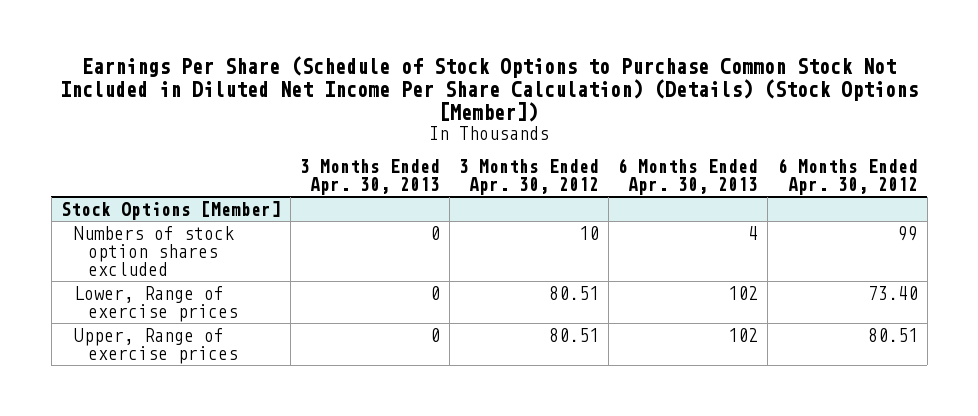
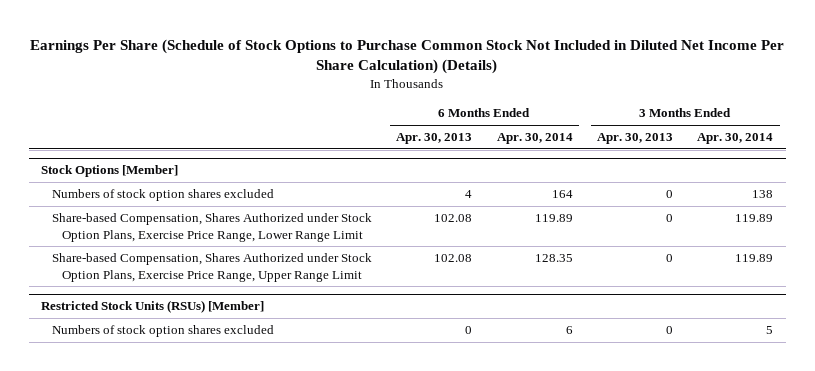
[60,55,919,122] Earnings Per Share (Schedule of Stock Options to Purchase Common Stock Not Included in Diluted Net Income Per Share Calculation) (Details) (Stock Options [Member]) -> [30,38,785,75] Earnings Per Share (Schedule of Stock Options to Purchase Common Stock Not Included in Diluted Net Income Per Share Calculation) (Details)
[459,159,600,196] 3 Months Ended Apr. 30, 2012 -> none
[777,158,918,196] 6 Months Ended Apr. 30, 2012 -> none
none -> [496,133,573,145] Apr. 30, 2014
none -> [697,133,774,145] Apr. 30, 2014
[74,285,238,322] Lower, Range of exercise prices -> none
[74,327,238,364] Upper, Range of exercise prices -> none
none -> [51,213,372,242] Share-based Compensation, Shares Authorized under Stock Option Plans, Exercise Price Range, Lower Range Limit
none -> [51,253,372,282] Share-based Compensation, Shares Authorized under Stock Option Plans, Exercise Price Range, Upper Range Limit
none -> [41,300,265,314] Restricted Stock Units (RSUs) [Member]
none -> [51,325,274,338] Numbers of stock option shares excluded

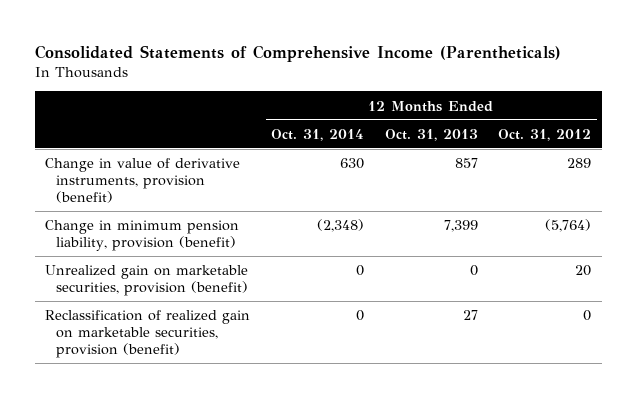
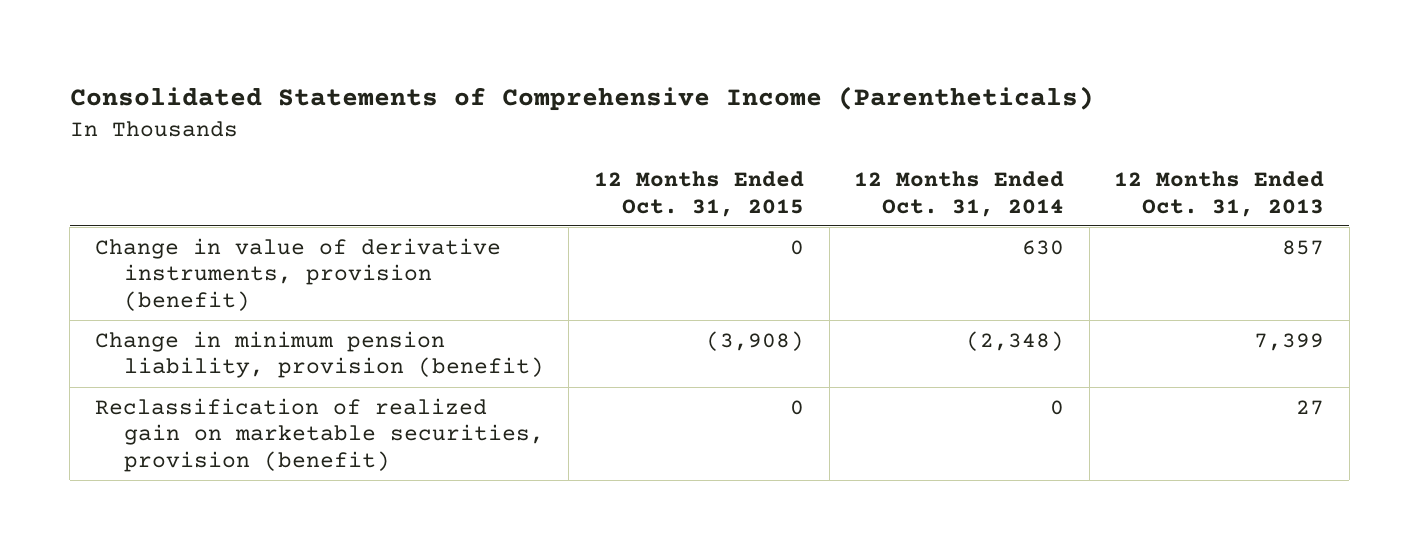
[498,128,592,141] Oct. 31, 2012 -> none
none -> [594,170,805,217] 12 Months Ended Oct. 31, 2015
[45,265,249,296] Unrealized gain on marketable securities, provision (benefit) -> none

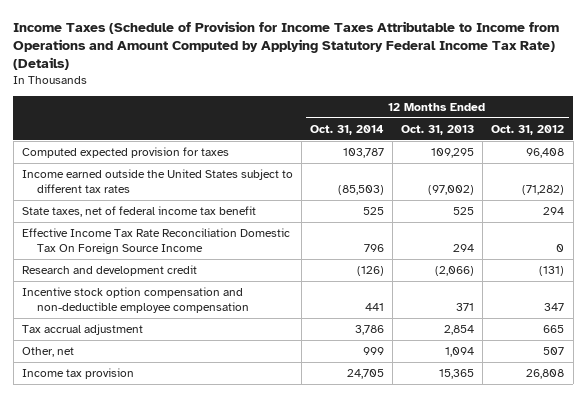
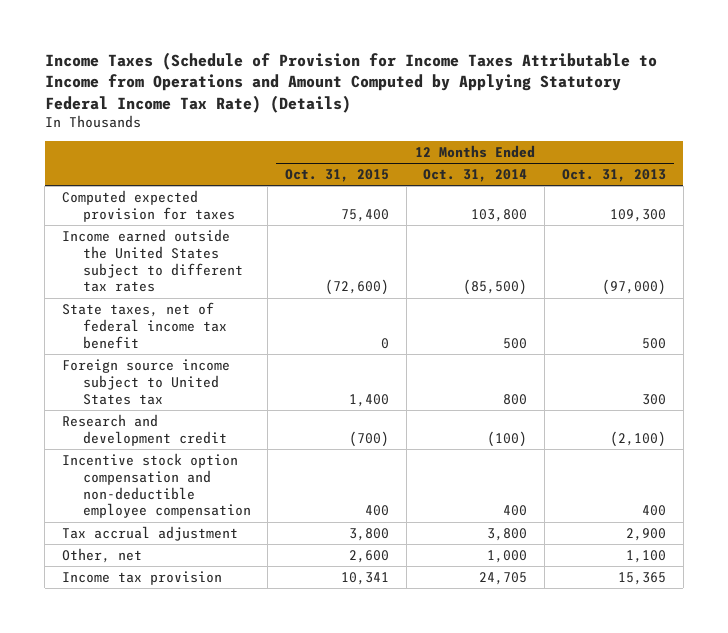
[491,124,565,135] Oct. 31, 2012 -> none
none -> [285,169,390,183] Oct. 31, 2015
[343,147,385,158] 103,787 -> [471,208,528,222] 103,800
[431,147,475,158] 109,295 -> [609,208,666,222] 109,300
[338,185,385,196] (85,503) -> [463,279,528,296] (85,500)
[428,185,475,196] (97,002) -> [601,279,666,296] (97,000)
[363,206,385,215] 525 -> [503,337,528,349] 500
[453,206,475,215] 525 -> [641,337,666,349] 500
[21,227,290,255] Effective Income Tax Rate Reconciliation Domestic Tax On Foreign Source Income -> [61,358,230,405] Foreign source income subject to United States tax
[364,244,385,253] 796 -> [503,393,528,405] 800
[453,244,475,253] 294 -> [641,393,666,405] 300
[357,265,385,276] (126) -> [487,430,528,447] (100)
[435,265,475,276] (2,066) -> [609,430,666,447] (2,100)
[365,303,385,312] 441 -> [503,505,528,517] 400
[456,303,475,312] 371 -> [641,505,666,517] 400
[355,324,385,335] 3,786 -> [487,527,528,541] 3,800
[444,324,475,335] 2,854 -> [625,527,666,541] 2,900
[363,346,385,355] 999 -> [487,549,528,563] 1,000
[445,346,475,357] 1,094 -> [625,549,666,563] 1,100

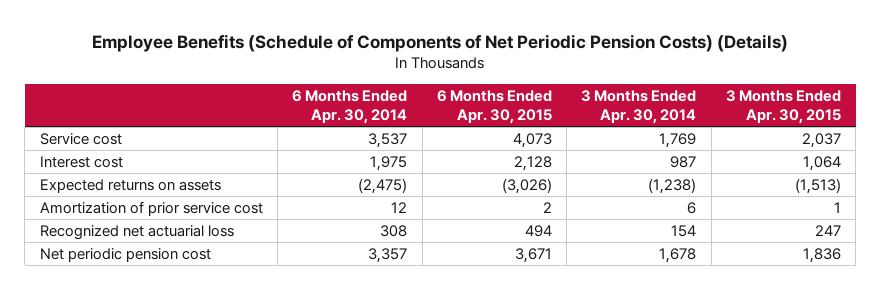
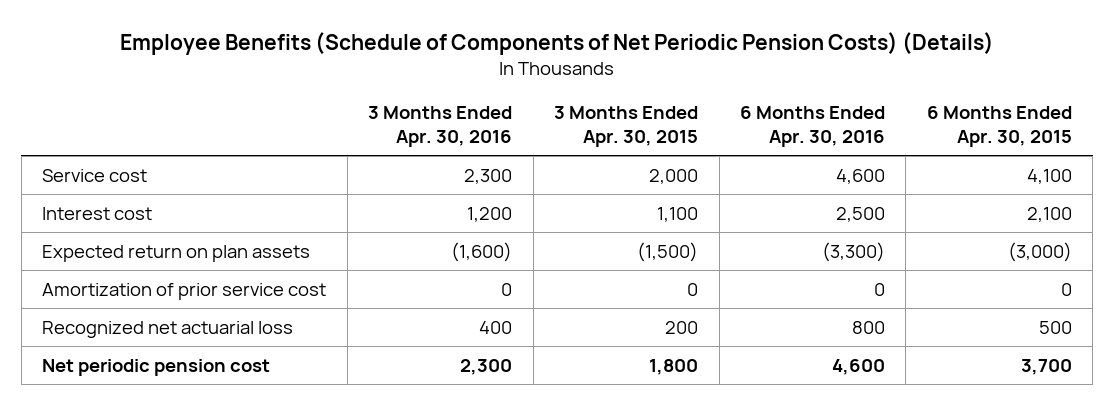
[292,89,408,124] 6 Months Ended Apr. 30, 2014 -> none
[581,89,697,124] 3 Months Ended Apr. 30, 2014 -> none
none -> [368,106,513,147] 3 Months Ended Apr. 30, 2016
none -> [739,106,885,147] 6 Months Ended Apr. 30, 2016
[512,133,552,149] 4,073 -> [1026,168,1072,184] 4,100
[802,133,842,149] 2,037 -> [649,168,699,184] 2,000
[513,156,552,172] 2,128 -> [1026,206,1072,222] 2,100
[803,156,842,172] 1,064 -> [657,206,699,222] 1,100
[39,179,221,194] Expected returns on assets -> [42,244,311,262] Expected return on plan assets
[501,178,552,195] (3,026) -> [1007,241,1072,262] (3,000)
[795,178,842,195] (1,513) -> [637,241,699,262] (1,500)
[542,202,552,214] 2 -> [1060,282,1072,296] 0
[834,202,842,214] 1 -> [687,282,699,296] 0
[524,225,552,238] 494 -> [1038,320,1072,334] 500
[815,225,842,237] 247 -> [665,320,699,334] 200
[514,248,552,264] 3,671 -> [1020,358,1072,375] 3,700
[803,248,842,264] 1,836 -> [649,358,699,375] 1,800

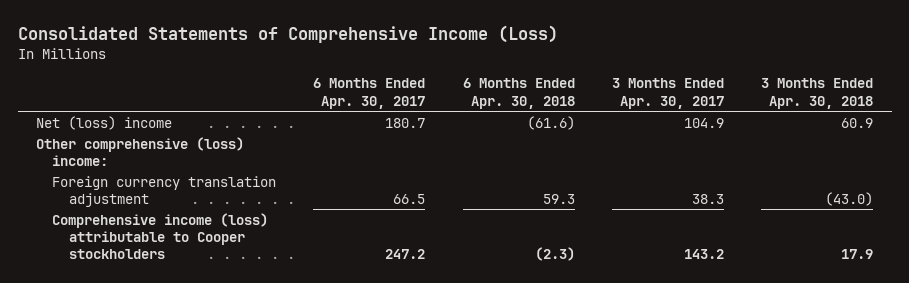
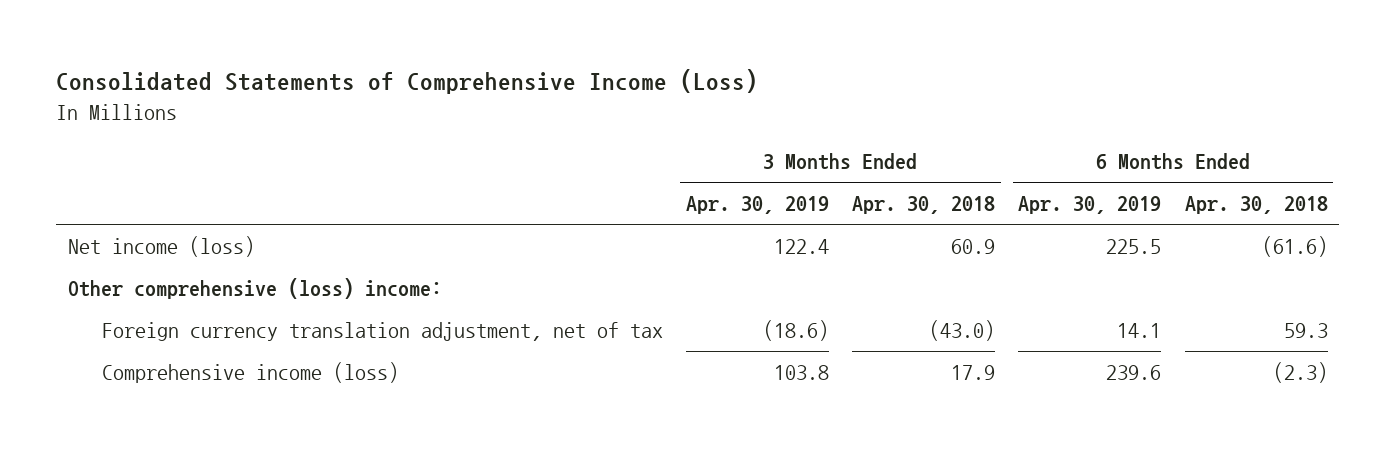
[313,78,426,109] 6 Months Ended Apr. 30, 2017 -> none
[611,78,724,109] 3 Months Ended Apr. 30, 2017 -> none
none -> [685,196,829,215] Apr. 30, 2019
none -> [1018,196,1162,215] Apr. 30, 2019
[36,115,173,130] Net (loss) income -> [67,235,255,257] Net income (loss)
[52,175,277,208] Foreign currency translation adjustment -> [101,321,663,341] Foreign currency translation adjustment, net of tax
[52,212,269,260] Comprehensive income (loss) attributable to Cooper stockholders -> [101,361,399,383] Comprehensive income (loss)

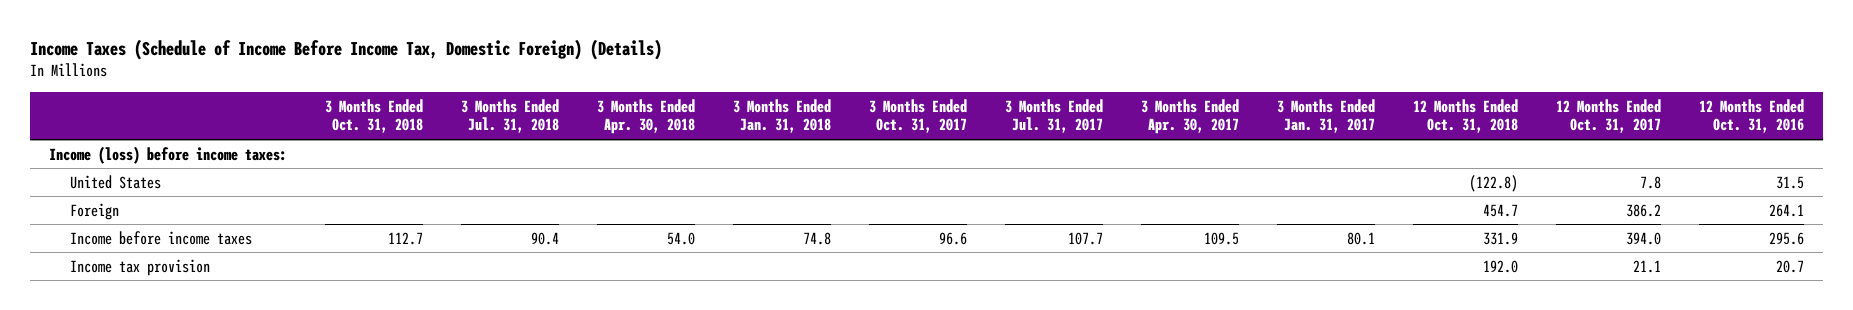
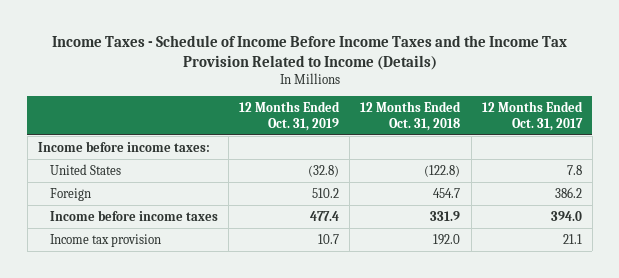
[29,38,662,60] Income Taxes (Schedule of Income Before Income Tax, Domestic Foreign) (Details) -> [51,34,567,70] Income Taxes - Schedule of Income Before Income Taxes and the Income Tax Provision Related to Income (Details)
[324,98,423,134] 3 Months Ended Oct. 31, 2018 -> none
[461,98,560,134] 3 Months Ended Jul. 31, 2018 -> none
[597,98,696,135] 3 Months Ended Apr. 30, 2018 -> none
[733,98,832,134] 3 Months Ended Jan. 31, 2018 -> none
[869,98,968,134] 3 Months Ended Oct. 31, 2017 -> none
[1005,98,1104,134] 3 Months Ended Jul. 31, 2017 -> none
[1141,98,1240,135] 3 Months Ended Apr. 30, 2017 -> none
[1277,98,1376,134] 3 Months Ended Jan. 31, 2017 -> none
[1699,98,1805,134] 12 Months Ended Oct. 31, 2016 -> none
none -> [238,101,340,131] 12 Months Ended Oct. 31, 2019
[48,145,287,164] Income (loss) before income taxes: -> [37,140,210,152] Income before income taxes:

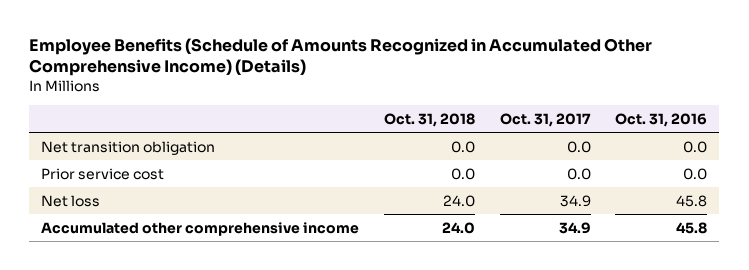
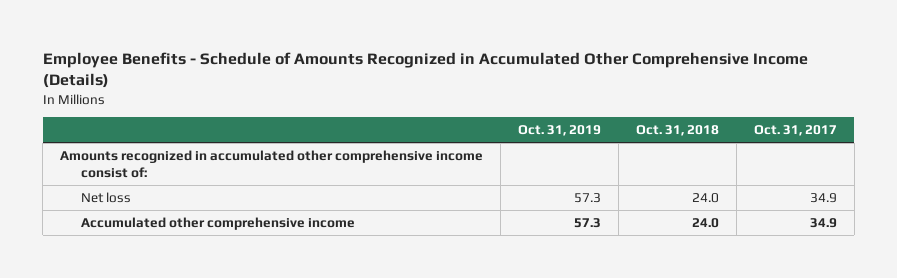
[29,37,653,77] Employee Benefits (Schedule of Amounts Recognized in Accumulated Other Comprehensive Income) (Details) -> [42,51,808,89] Employee Benefits - Schedule of Amounts Recognized in Accumulated Other Comprehensive Income (Details)
[615,112,708,127] Oct. 31, 2016 -> none
none -> [517,125,601,137] Oct. 31, 2019
[41,140,216,155] Net transition obligation -> none
[41,167,165,180] Prior service cost -> none
none -> [59,149,483,178] Amounts recognized in accumulated other comprehensive income consist of:

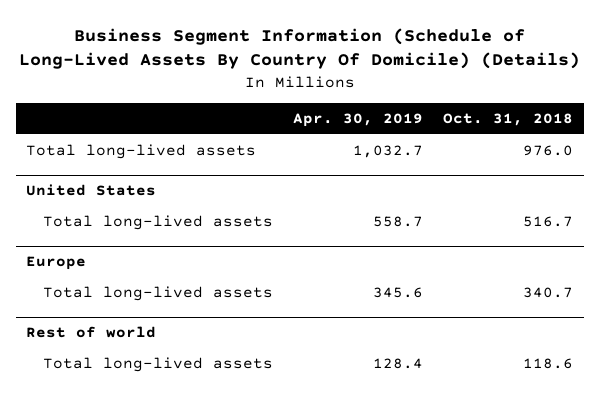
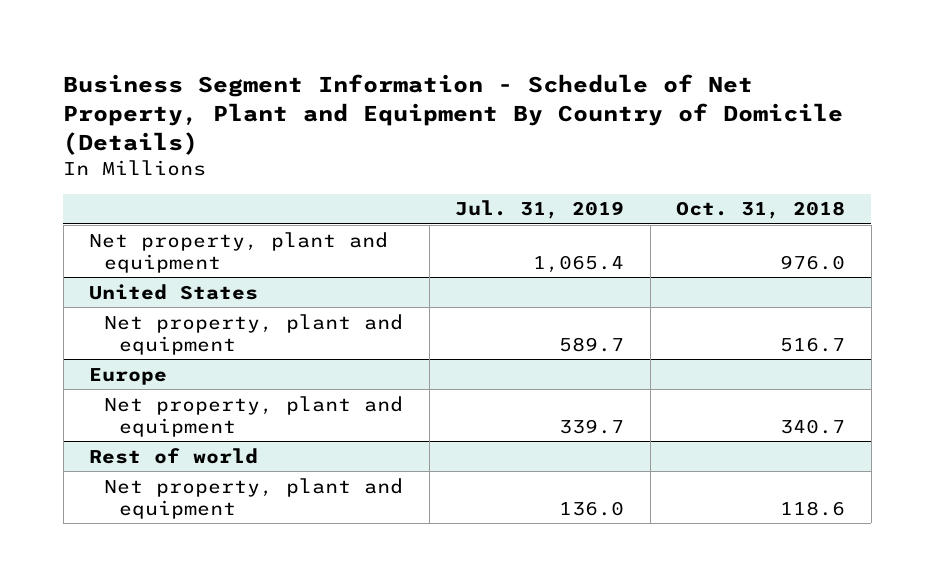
[18,27,580,70] Business Segment Information (Schedule of Long-Lived Assets By Country Of Domicile) (Details) -> [63,74,844,155] Business Segment Information - Schedule of Net Property, Plant and Equipment By Country of Domicile (Details)
[292,113,423,128] Apr. 30, 2019 -> none
none -> [455,200,625,220] Jul. 31, 2019
[26,144,257,160] Total long-lived assets -> [89,231,389,273] Net property, plant and equipment
[42,215,273,231] Total long-lived assets -> [104,313,404,355] Net property, plant and equipment
[42,286,273,302] Total long-lived assets -> [104,395,404,437] Net property, plant and equipment
[42,357,273,373] Total long-lived assets -> [104,477,404,519] Net property, plant and equipment

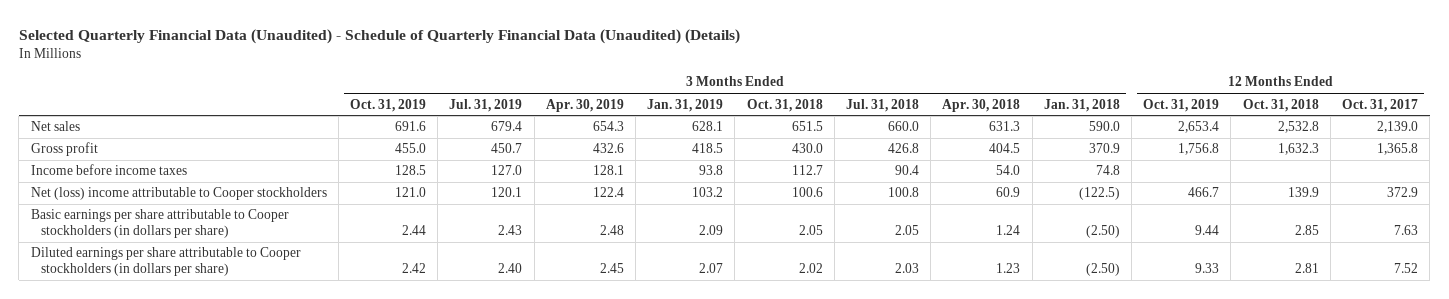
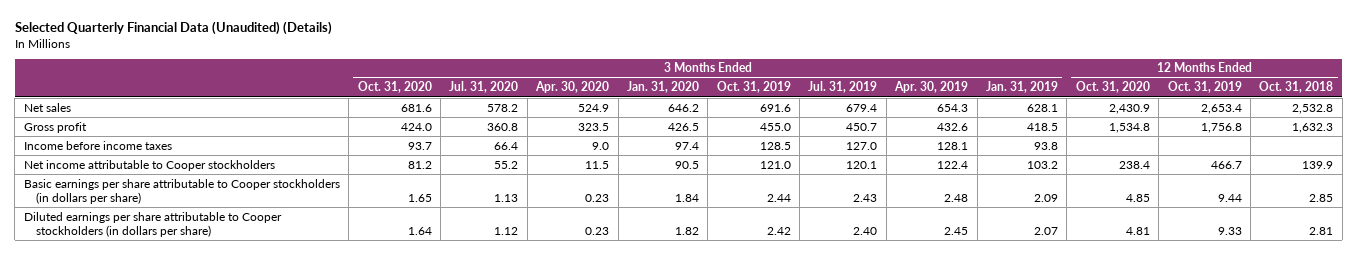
[18,28,740,44] Selected Quarterly Financial Data (Unaudited) - Schedule of Quarterly Financial Data (Unaudited) (Details) -> [14,21,332,36] Selected Quarterly Financial Data (Unaudited) (Details)
[746,98,823,112] Oct. 31, 2018 -> none
[846,98,920,112] Jul. 31, 2018 -> none
[942,98,1021,112] Apr. 30, 2018 -> none
[1043,98,1120,112] Jan. 31, 2018 -> none
[1342,98,1419,112] Oct. 31, 2017 -> none
none -> [357,81,432,94] Oct. 31, 2020
none -> [449,81,519,94] Jul. 31, 2020
none -> [535,81,610,94] Apr. 30, 2020
none -> [626,81,699,94] Jan. 31, 2020
none -> [1075,81,1150,94] Oct. 31, 2020
[30,187,327,201] Net (loss) income attributable to Cooper stockholders -> [23,159,275,171] Net income attributable to Cooper stockholders

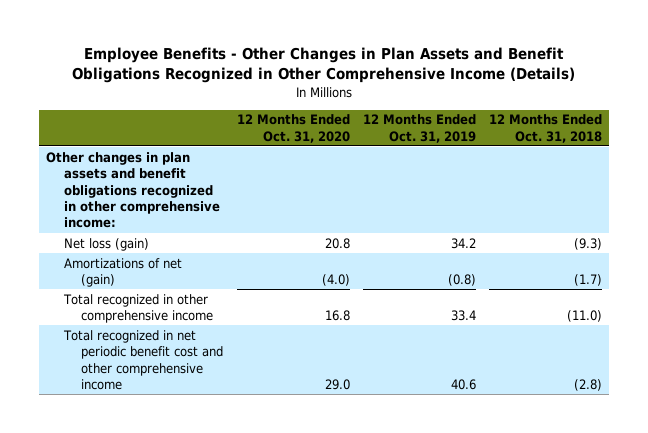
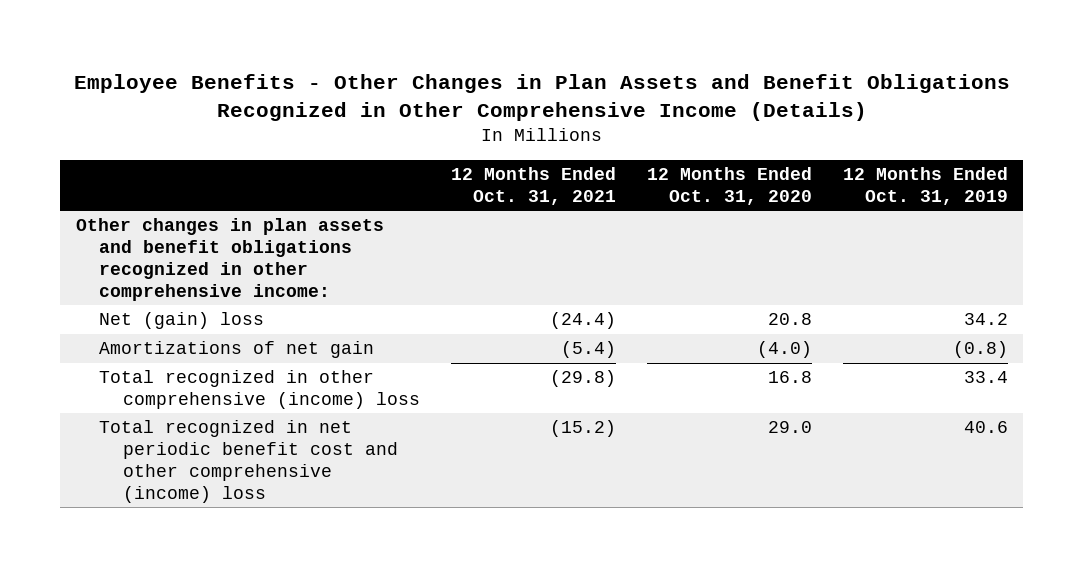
[489,114,603,143] 12 Months Ended Oct. 31, 2018 -> none
none -> [450,167,616,205] 12 Months Ended Oct. 31, 2021
[63,237,149,251] Net loss (gain) -> [99,312,265,330] Net (gain) loss
[63,257,182,288] Amortizations of net (gain) -> [99,341,375,359] Amortizations of net gain
[62,293,214,324] Total recognized in other comprehensive income -> [99,370,420,410] Total recognized in other comprehensive (income) loss
[62,329,224,390] Total recognized in net periodic benefit cost and other comprehensive income -> [99,420,398,503] Total recognized in net periodic benefit cost and other comprehensive (income) loss

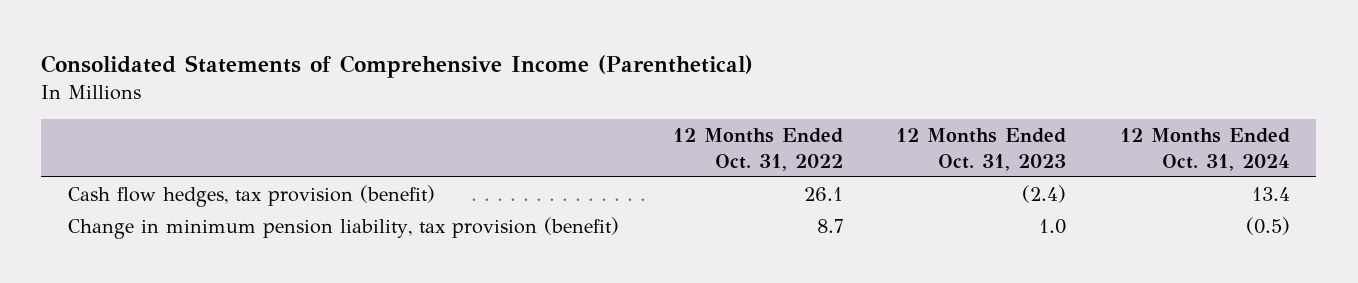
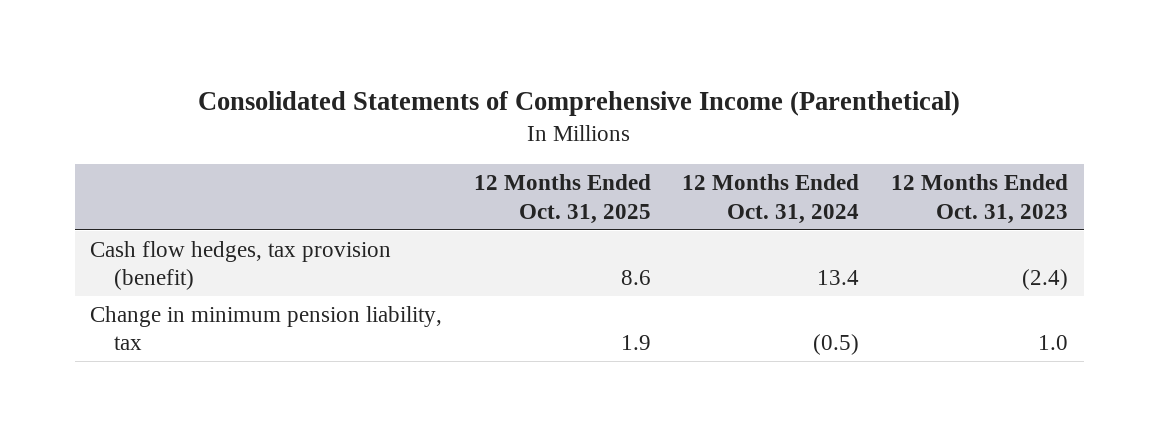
[672,128,843,171] 12 Months Ended Oct. 31, 2022 -> none
none -> [473,174,651,224] 12 Months Ended Oct. 31, 2025
[68,217,620,240] Change in minimum pension liability, tax provision (benefit) -> [90,306,443,351] Change in minimum pension liability, tax

